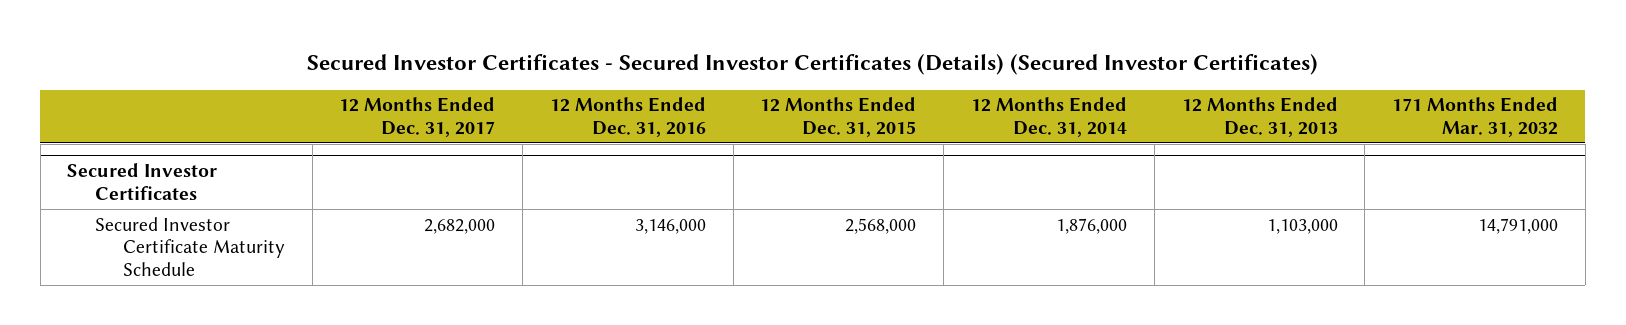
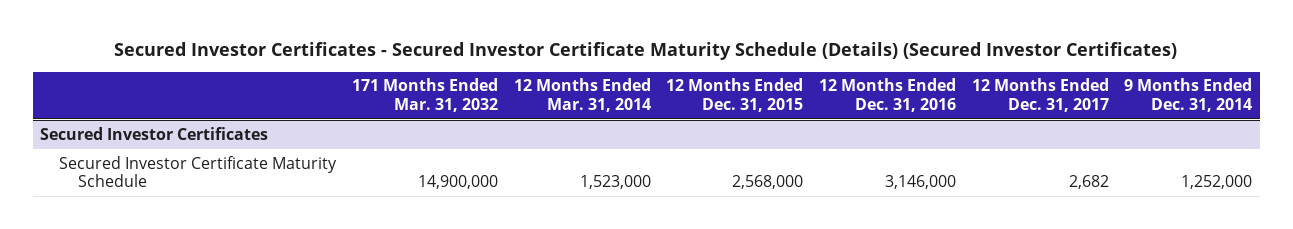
[306,54,1318,76] Secured Investor Certificates - Secured Investor Certificates (Details) (Secured Investor Certificates) -> [114,42,1178,61] Secured Investor Certificates - Secured Investor Certificate Maturity Schedule (Details) (Secured Investor Certificates)
[971,97,1128,137] 12 Months Ended Dec. 31, 2014 -> none
[1181,97,1338,137] 12 Months Ended Dec. 31, 2013 -> none
none -> [513,78,651,112] 12 Months Ended Mar. 31, 2014
none -> [1124,78,1253,112] 9 Months Ended Dec. 31, 2014
[424,218,496,234] 2,682,000 -> [1068,175,1109,190] 2,682
[1478,217,1559,234] 14,791,000 -> [417,175,498,190] 14,900,000

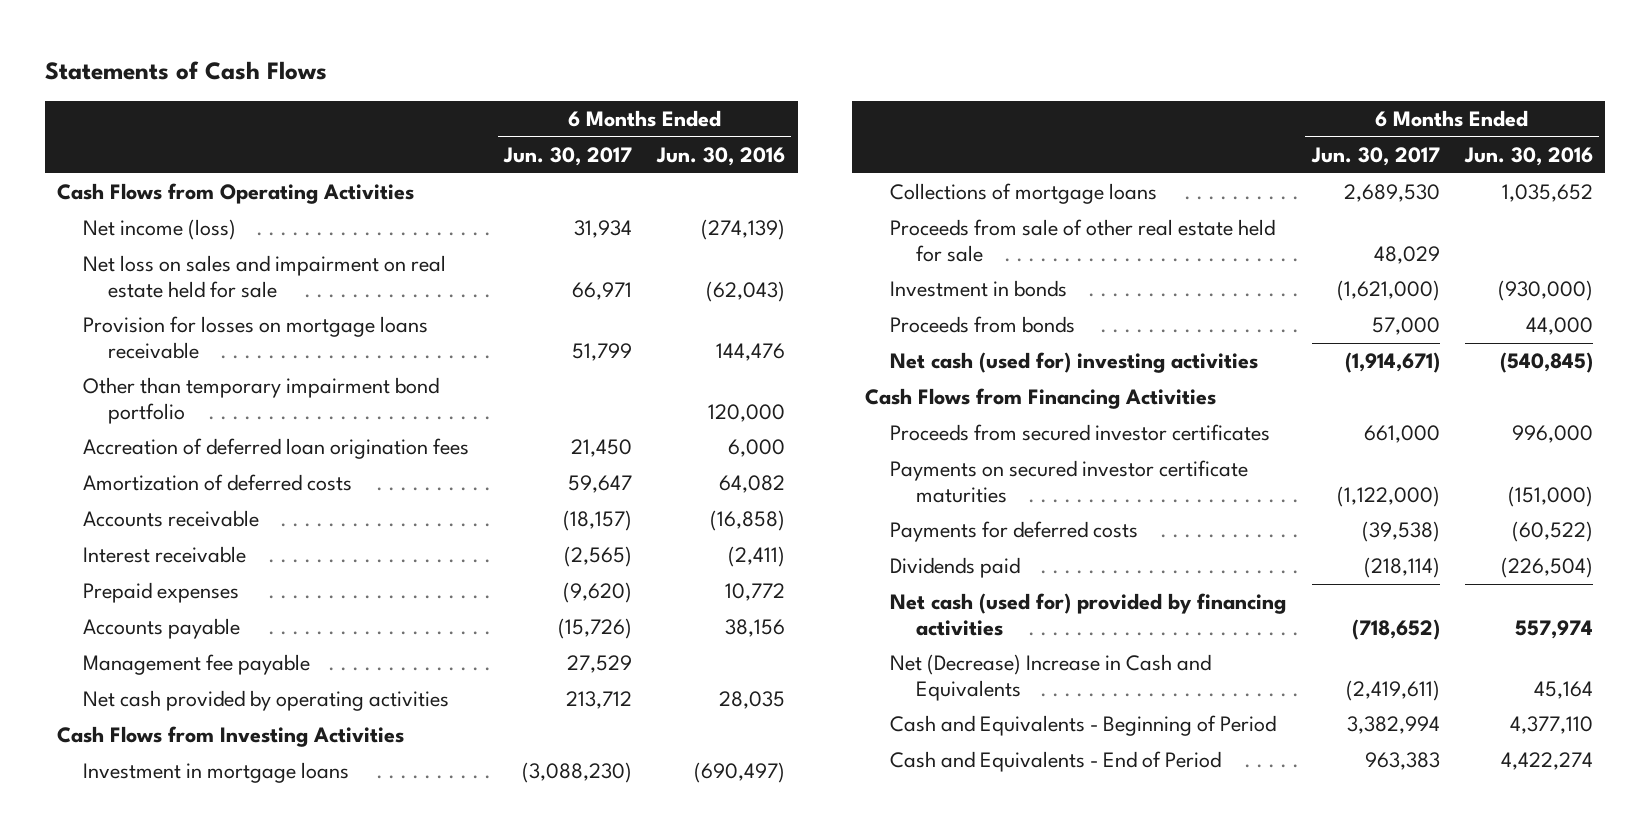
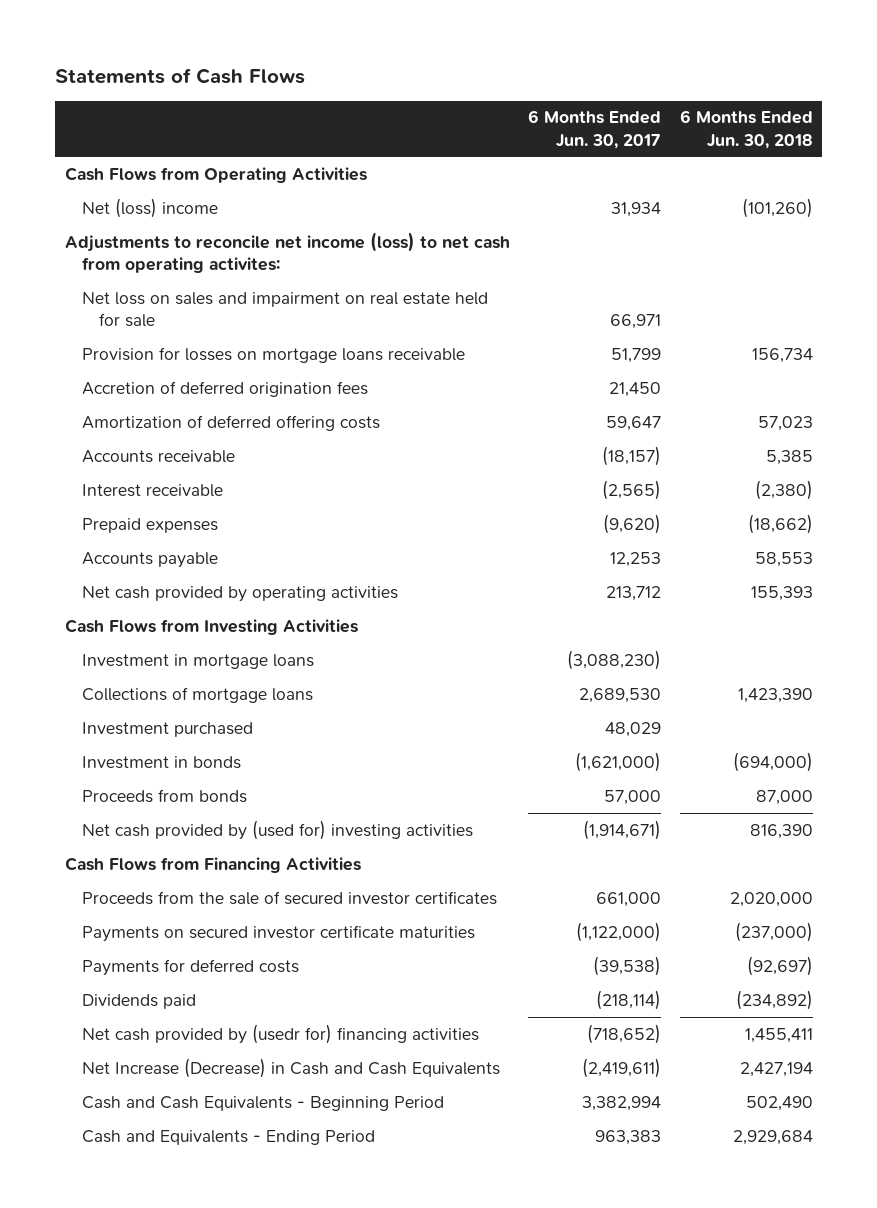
[656,147,786,167] Jun. 30, 2016 -> none
none -> [679,110,813,149] 6 Months Ended Jun. 30, 2018
[82,219,236,241] Net income (loss) -> [81,197,218,218] Net (loss) income
none -> [64,231,510,274] Adjustments to reconcile net income (loss) to net cash from operating activites:
[82,377,439,424] Other than temporary impairment bond portfolio -> none
[82,438,469,460] Accreation of deferred loan origination fees -> [81,380,368,397] Accretion of deferred origination fees
[82,474,352,492] Amortization of deferred costs -> [81,414,380,431] Amortization of deferred offering costs
[82,654,310,676] Management fee payable -> none
[557,618,632,640] (15,726) -> [610,551,662,567] 12,253
[890,219,1276,262] Proceeds from sale of other real estate held for sale -> [81,721,253,737] Investment purchased
[890,352,1259,374] Net cash (used for) investing activities -> [81,819,473,840] Net cash provided by (used for) investing activities
[890,424,1271,442] Proceeds from secured investor certificates -> [81,890,497,905] Proceeds from the sale of secured investor certificates
[890,593,1287,636] Net cash (used for) provided by financing activities -> [81,1023,479,1044] Net cash provided by (usedr for) financing activities
[890,654,1212,701] Net (Decrease) Increase in Cash and Equivalents -> [81,1057,500,1078] Net Increase (Decrease) in Cash and Cash Equivalents
[890,715,1277,737] Cash and Equivalents - Beginning of Period -> [81,1095,444,1111] Cash and Cash Equivalents - Beginning Period
[890,751,1222,773] Cash and Equivalents - End of Period -> [81,1129,375,1145] Cash and Equivalents - Ending Period

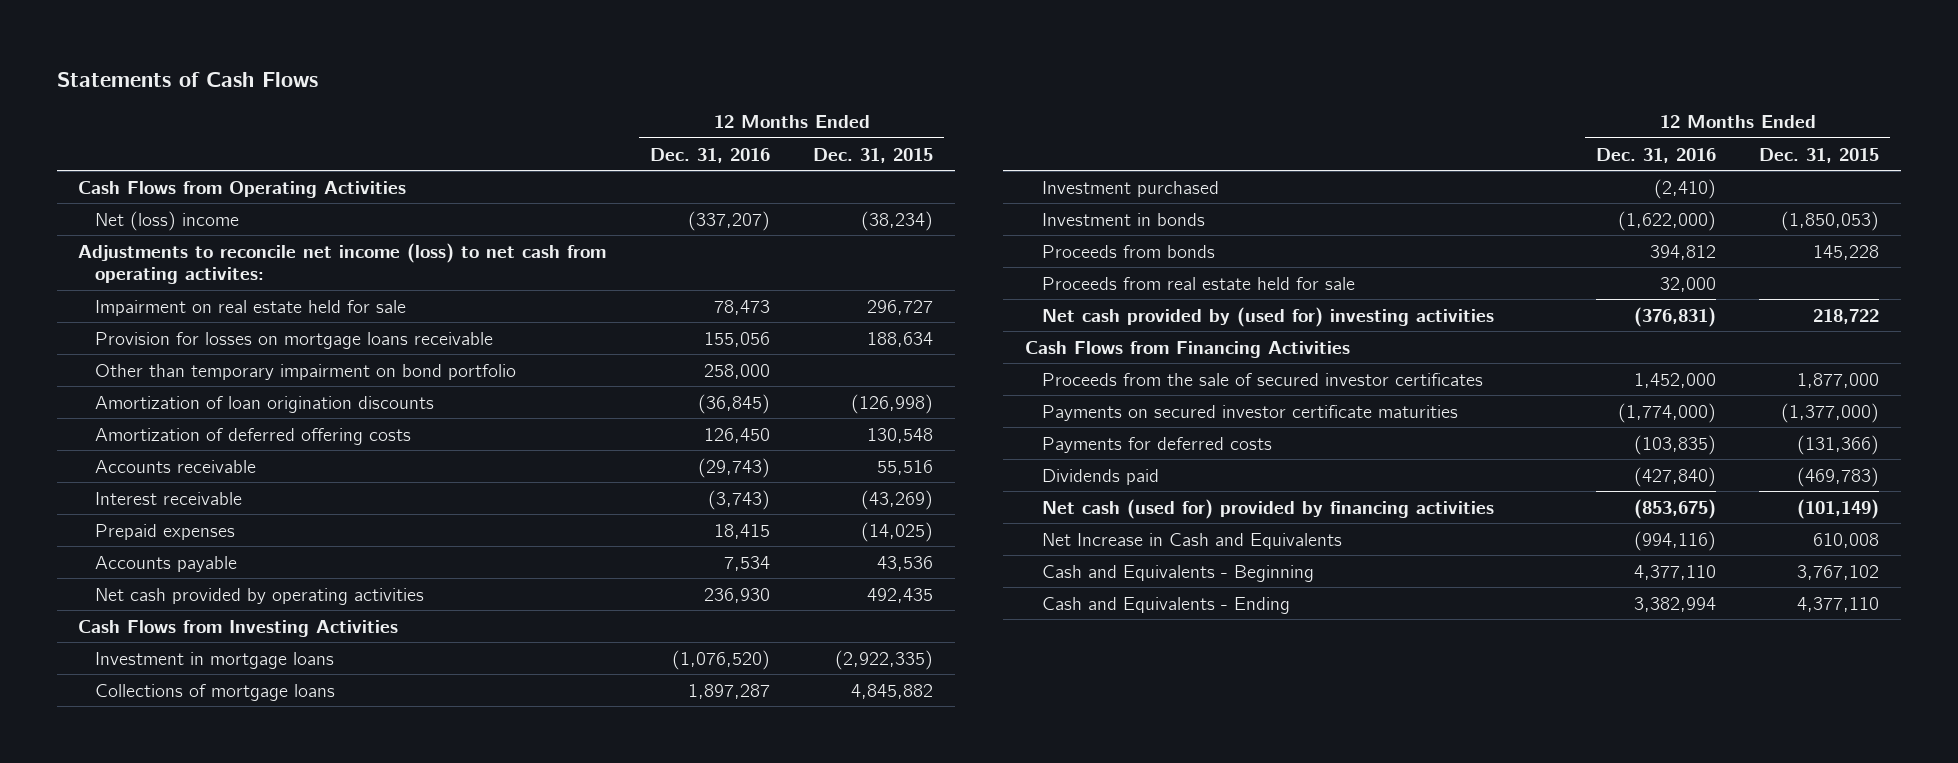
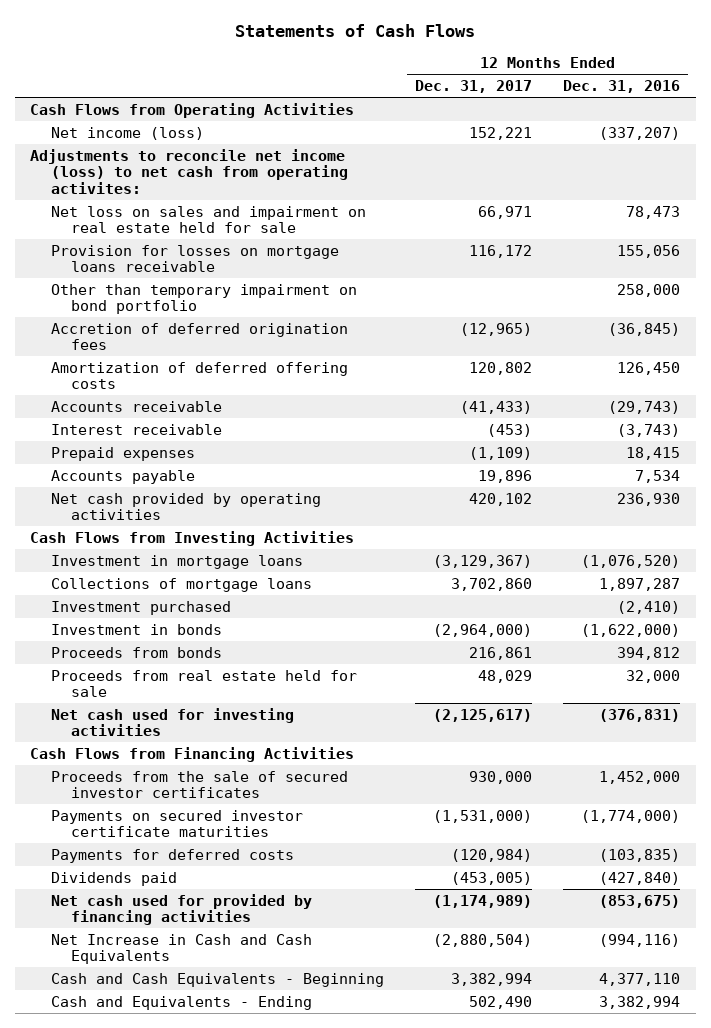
[813,147,934,163] Dec. 31, 2015 -> none
none -> [415,80,533,94] Dec. 31, 2017
[95,210,240,231] Net (loss) income -> [50,126,204,140] Net income (loss)
[95,299,407,316] Impairment on real estate held for sale -> [50,205,366,234] Net loss on sales and impairment on real estate held for sale
[95,395,435,413] Amortization of loan origination discounts -> [50,322,348,351] Accretion of deferred origination fees
[1041,306,1494,327] Net cash provided by (used for) investing activities -> [50,707,294,737] Net cash used for investing activities
[1041,498,1494,519] Net cash (used for) provided by financing activities -> [50,893,312,926] Net cash used for provided by financing activities
[1041,532,1342,549] Net Increase in Cash and Equivalents -> [50,933,312,965] Net Increase in Cash and Cash Equivalents
[1041,564,1314,582] Cash and Equivalents - Beginning -> [50,972,384,987] Cash and Cash Equivalents - Beginning

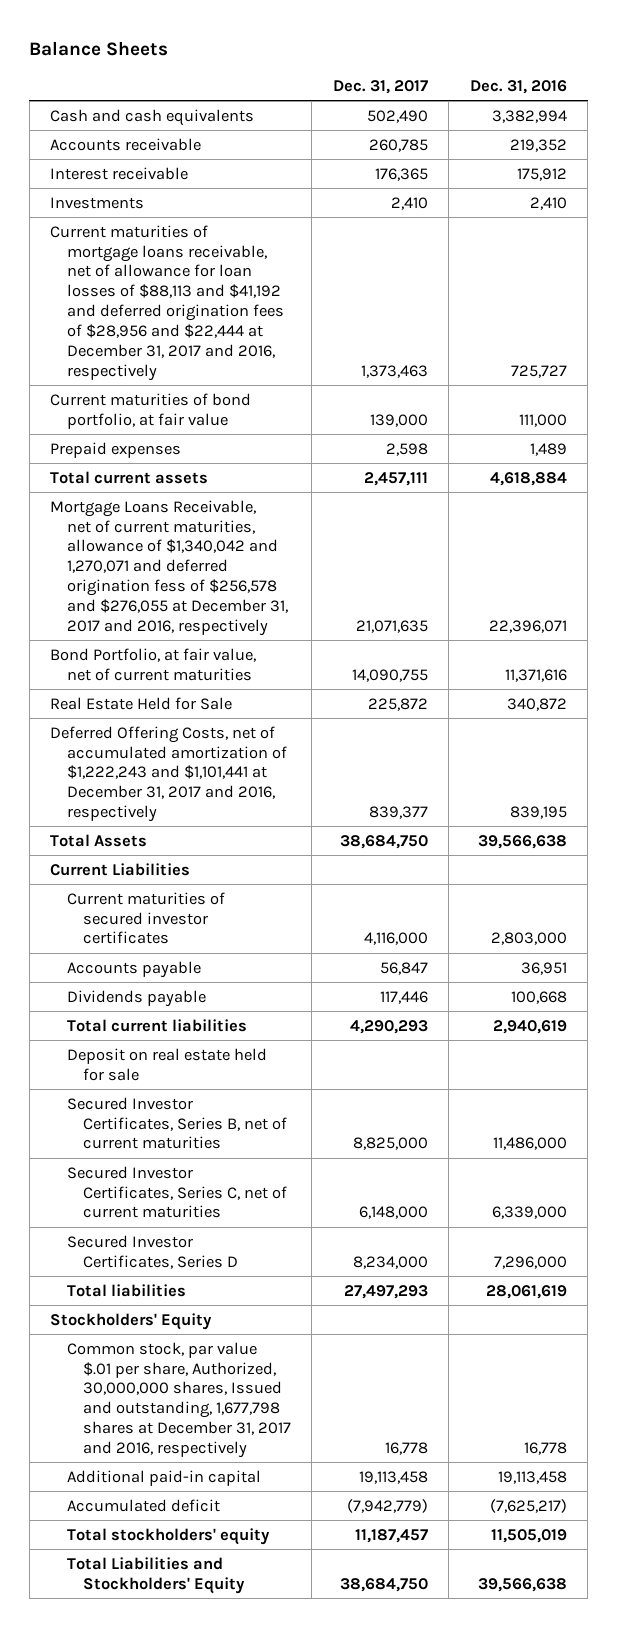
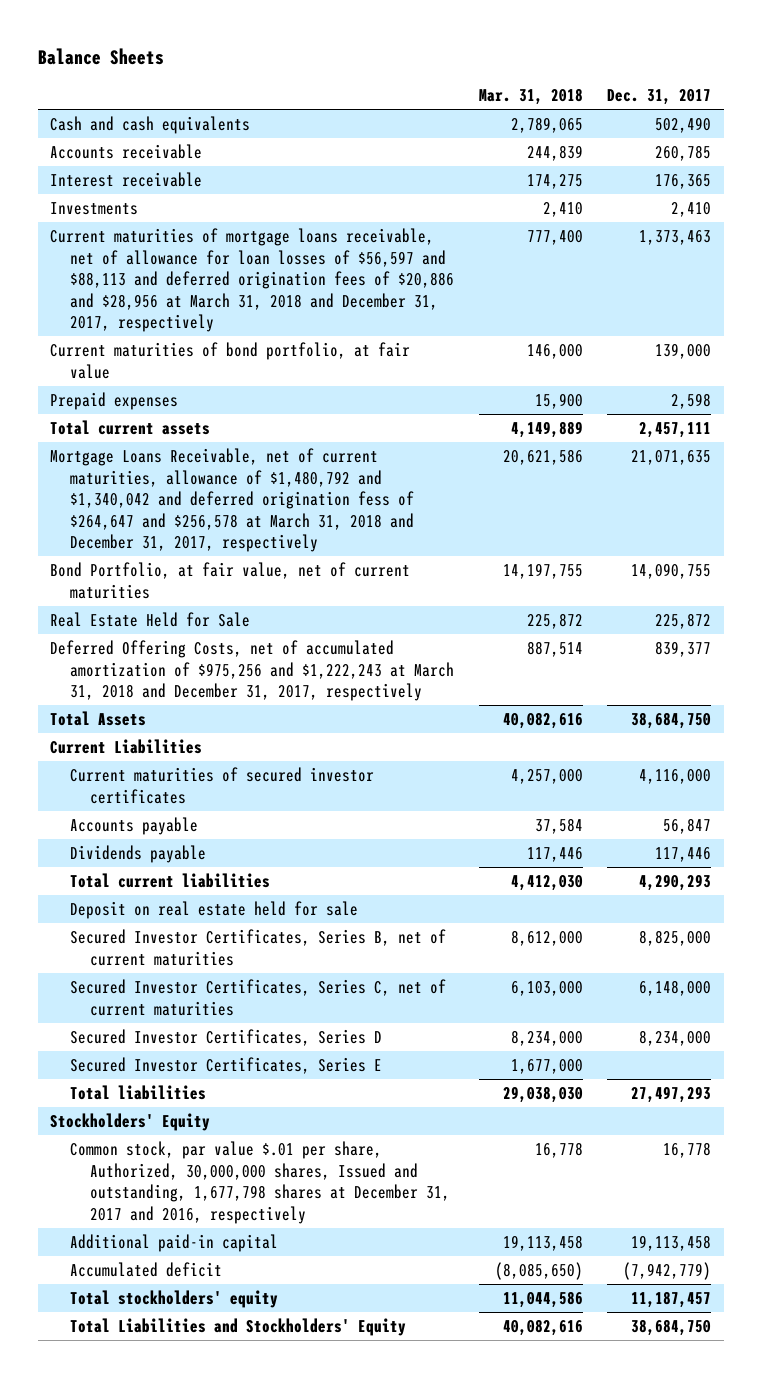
[469,80,567,95] Dec. 31, 2016 -> none
none -> [478,88,583,106] Mar. 31, 2018
[50,224,284,382] Current maturities of mortgage loans receivable, net of allowance for loan losses of $88,113 and $41,192 and deferred origination fees of $28,956 and $22,444 at December 31, 2017 and 2016, respectively -> [49,228,455,333] Current maturities of mortgage loans receivable, net of allowance for loan losses of $56,597 and $88,113 and deferred origination fees of $20,886 and $28,956 at March 31, 2018 and December 31, 2017, respectively
[50,499,288,637] Mortgage Loans Receivable, net of current maturities, allowance of $1,340,042 and 1,270,071 and deferred origination fess of $256,578 and $276,055 at December 31, 2017 and 2016, respectively -> [49,448,415,553] Mortgage Loans Receivable, net of current maturities, allowance of $1,480,792 and $1,340,042 and deferred origination fess of $264,647 and $256,578 at March 31, 2018 and December 31, 2017, respectively
[50,725,287,823] Deferred Offering Costs, net of accumulated amortization of $1,222,243 and $1,101,441 at December 31, 2017 and 2016, respectively -> [49,640,455,702] Deferred Offering Costs, net of accumulated amortization of $975,256 and $1,222,243 at March 31, 2018 and December 31, 2017, respectively
none -> [70,1057,383,1075] Secured Investor Certificates, Series E

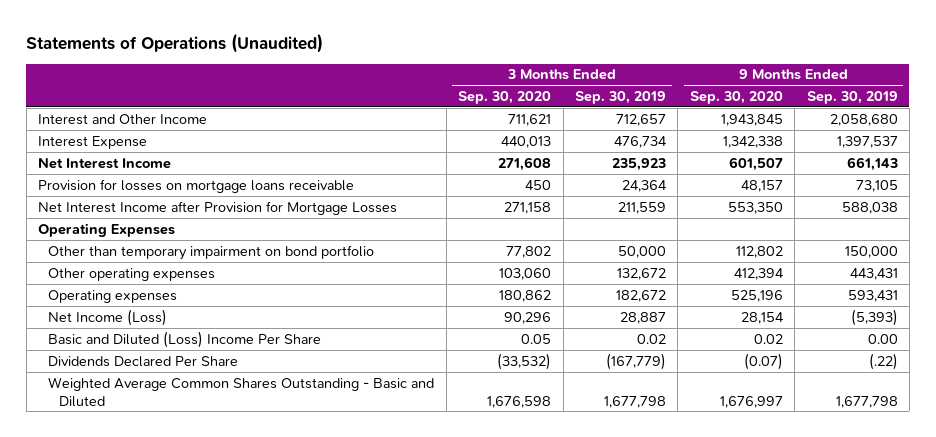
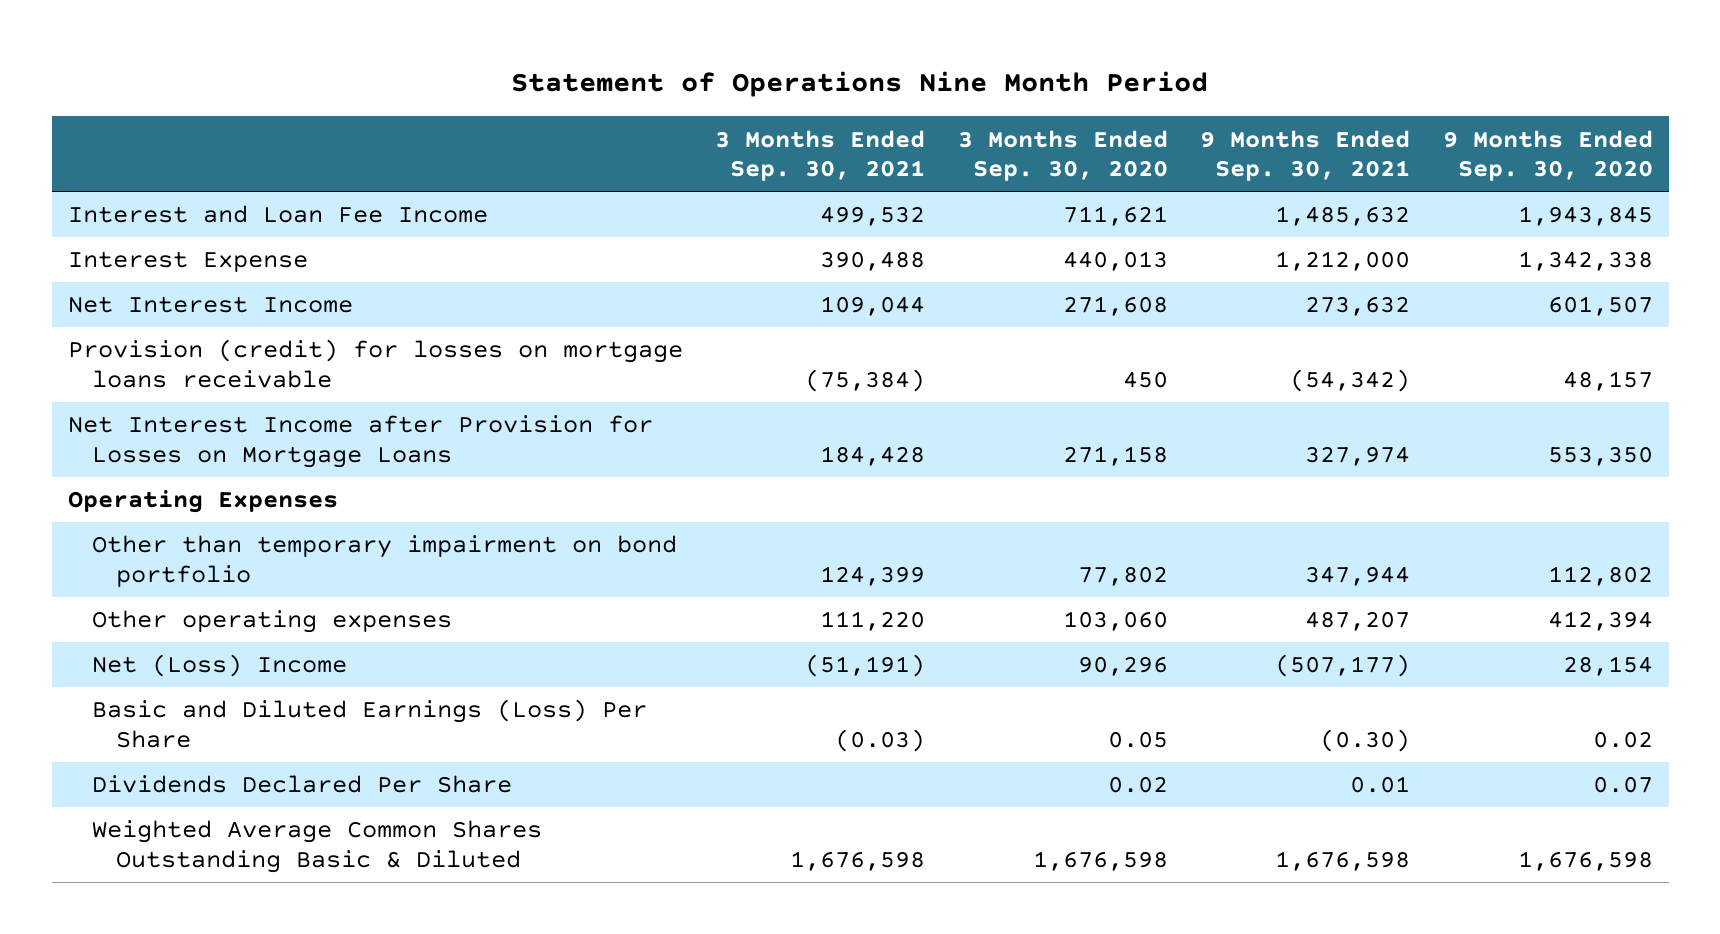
[26,32,324,53] Statements of Operations (Unaudited) -> [511,71,1209,98] Statement of Operations Nine Month Period
[574,91,666,105] Sep. 30, 2019 -> none
[806,91,898,105] Sep. 30, 2019 -> none
none -> [715,129,926,182] 3 Months Ended Sep. 30, 2021
none -> [1200,129,1411,182] 9 Months Ended Sep. 30, 2021
[38,113,208,125] Interest and Other Income -> [67,205,488,224] Interest and Loan Fee Income
[38,178,355,193] Provision for losses on mortgage loans receivable -> [67,339,683,388] Provision (credit) for losses on mortgage loans receivable
[38,200,398,215] Net Interest Income after Provision for Mortgage Losses -> [67,415,653,468] Net Interest Income after Provision for Losses on Mortgage Loans
[48,289,178,303] Operating expenses -> none
[48,308,168,326] Net Income (Loss) -> [91,654,347,678] Net (Loss) Income
[48,330,322,348] Basic and Diluted (Loss) Income Per Share -> [91,699,647,748] Basic and Diluted Earnings (Loss) Per Share
[497,352,552,370] (33,532) -> [1107,776,1168,794] 0.02
[743,352,783,370] (0.07) -> [1592,776,1653,794] 0.07
[48,376,435,407] Weighted Average Common Shares Outstanding - Basic and Diluted -> [91,820,542,873] Weighted Average Common Shares Outstanding Basic & Diluted
[719,395,783,408] 1,676,997 -> [1517,850,1653,871] 1,676,598

